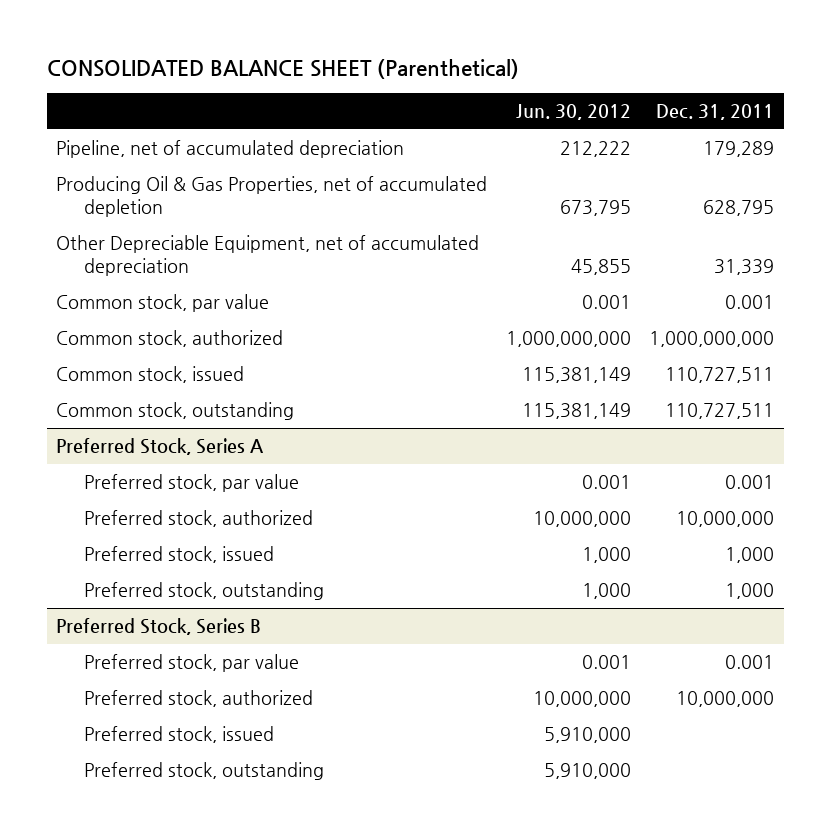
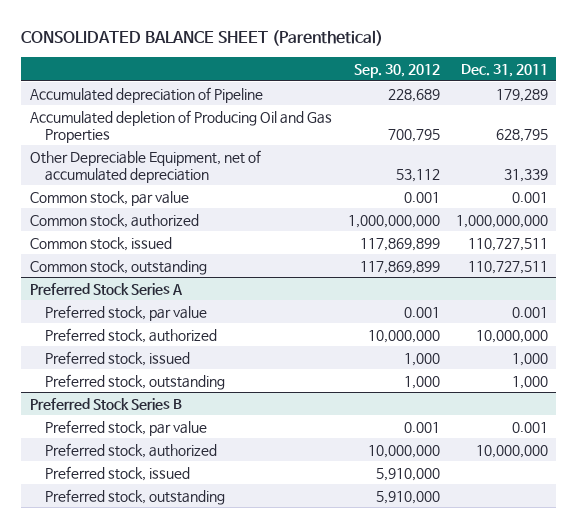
[515,104,631,121] Jun. 30, 2012 -> none
none -> [353,63,440,78] Sep. 30, 2012
[56,140,405,159] Pipeline, net of accumulated depreciation -> [29,86,263,103] Accumulated depreciation of Pipeline
[56,176,488,218] Producing Oil & Gas Properties, net of accumulated depletion -> [29,109,332,143] Accumulated depletion of Producing Oil and Gas Properties
[56,438,265,456] Preferred Stock, Series A -> [29,282,183,295] Preferred Stock Series A
[56,618,262,636] Preferred Stock, Series B -> [29,397,182,410] Preferred Stock Series B

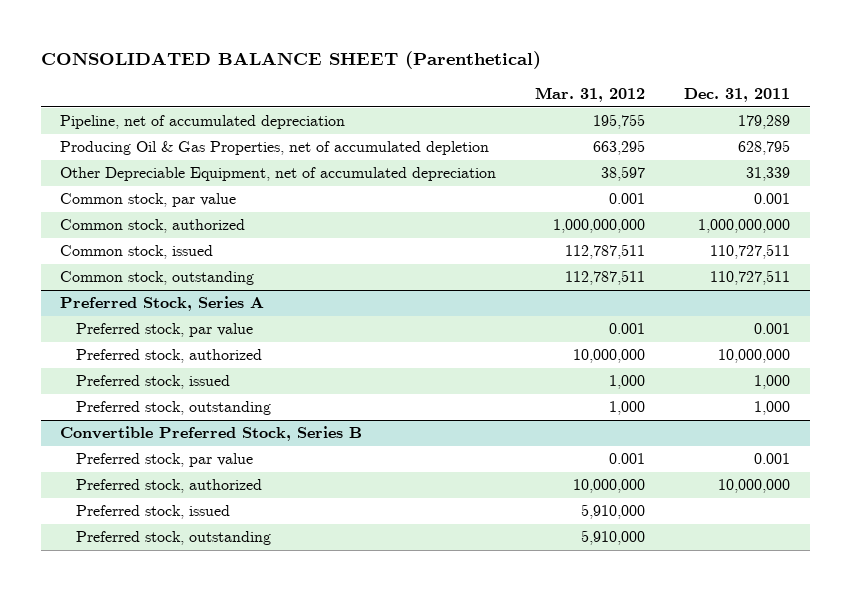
[353,63,440,78] Sep. 30, 2012 -> none
none -> [535,87,646,103] Mar. 31, 2012
[29,86,263,103] Accumulated depreciation of Pipeline -> [60,115,346,130] Pipeline, net of accumulated depreciation
[29,109,332,143] Accumulated depletion of Producing Oil and Gas Properties -> [60,141,490,156] Producing Oil & Gas Properties, net of accumulated depletion
[29,282,183,295] Preferred Stock Series A -> [60,296,265,312] Preferred Stock, Series A
[29,397,182,410] Preferred Stock Series B -> [60,426,363,442] Convertible Preferred Stock, Series B

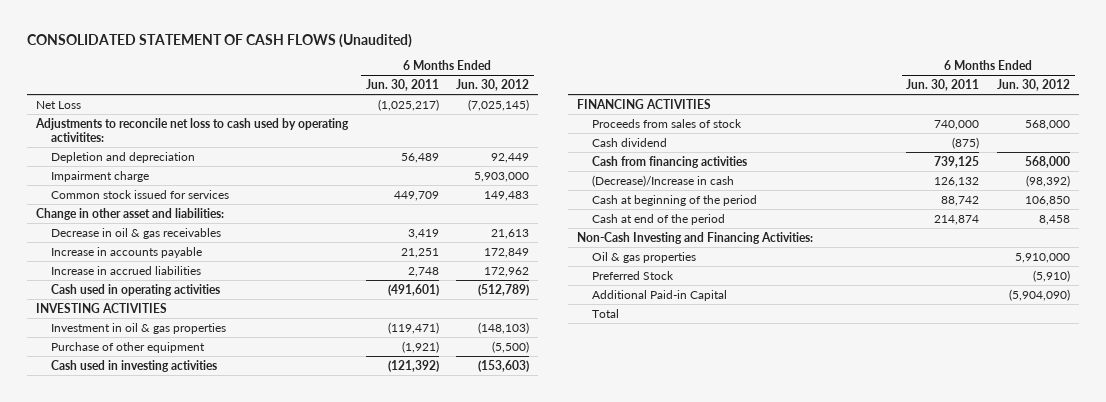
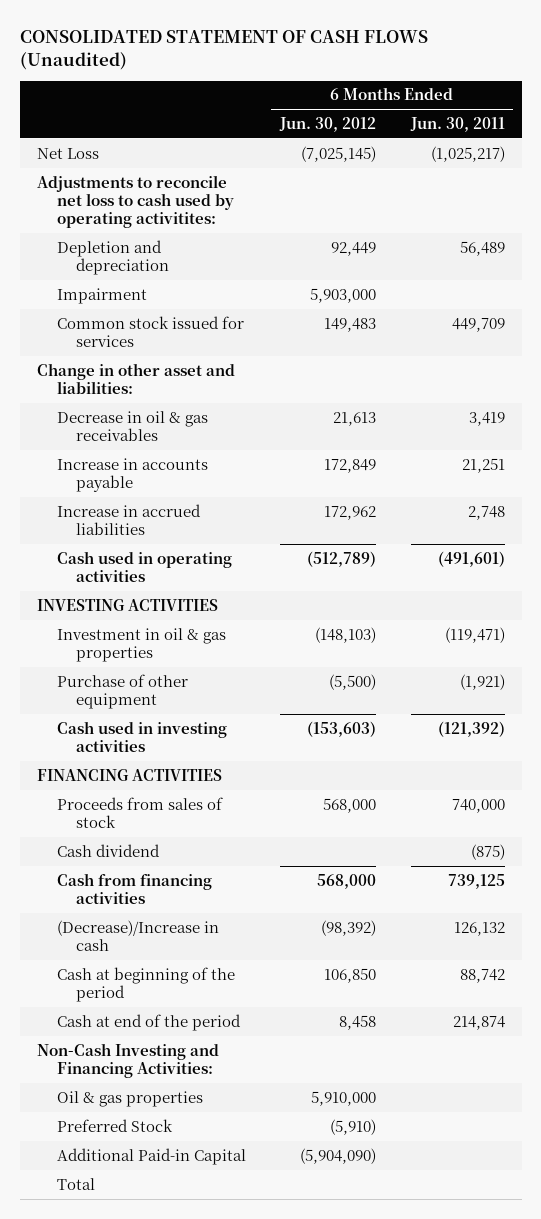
[51,170,150,182] Impairment charge -> [56,287,147,304] Impairment

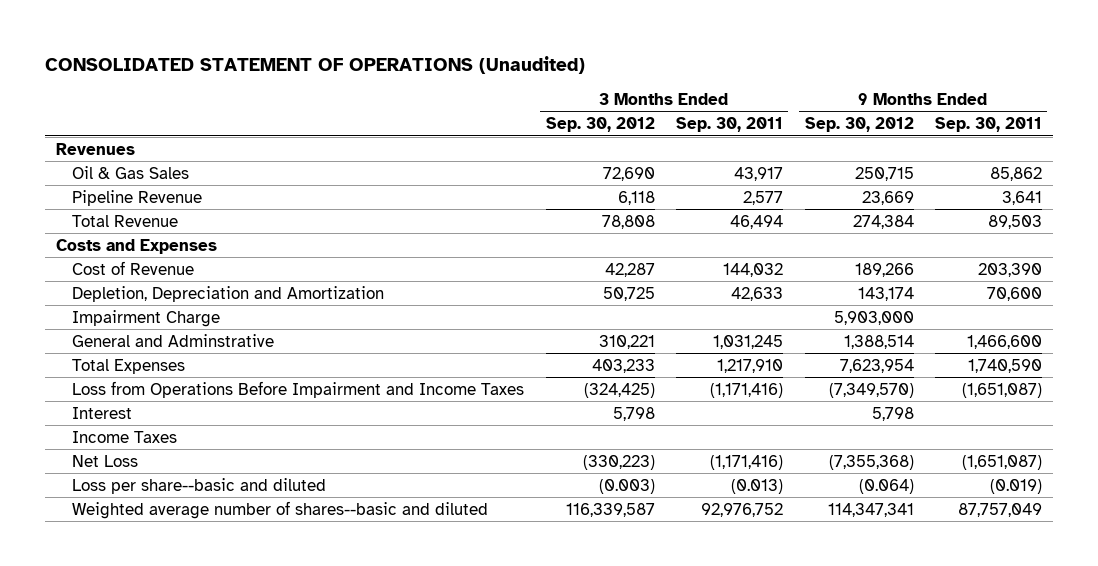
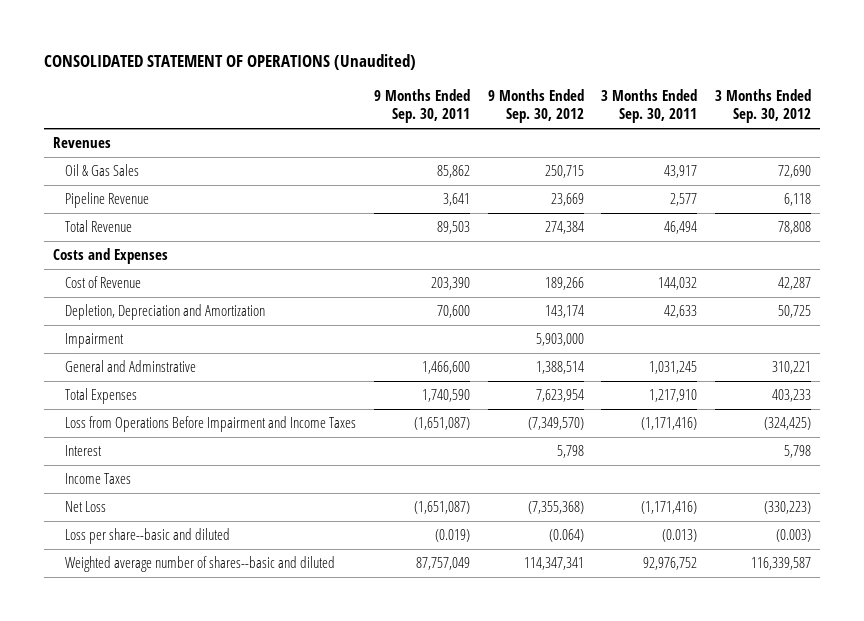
[72,309,221,327] Impairment Charge -> [65,333,125,349] Impairment

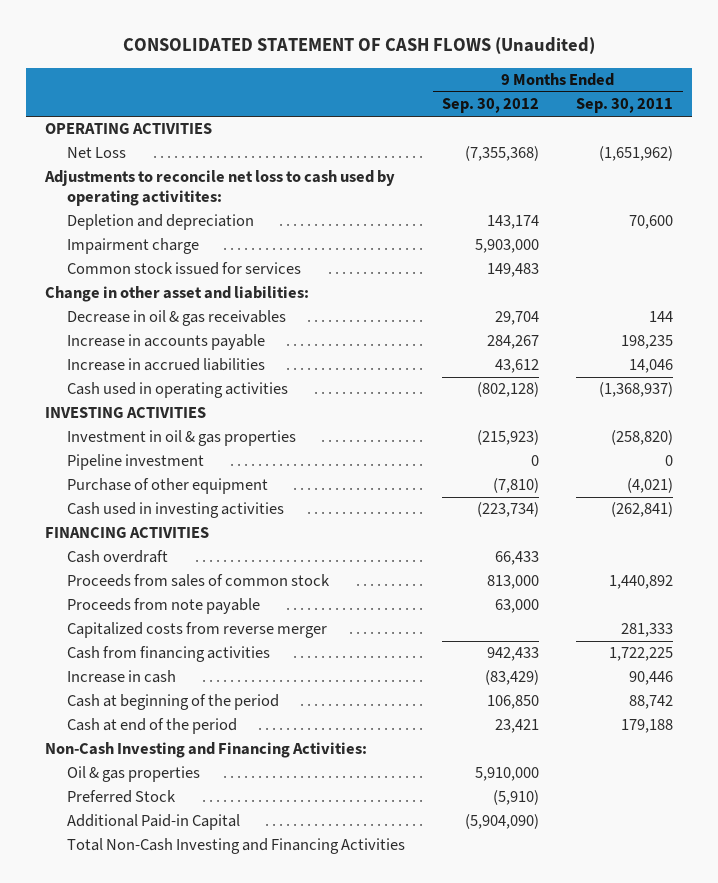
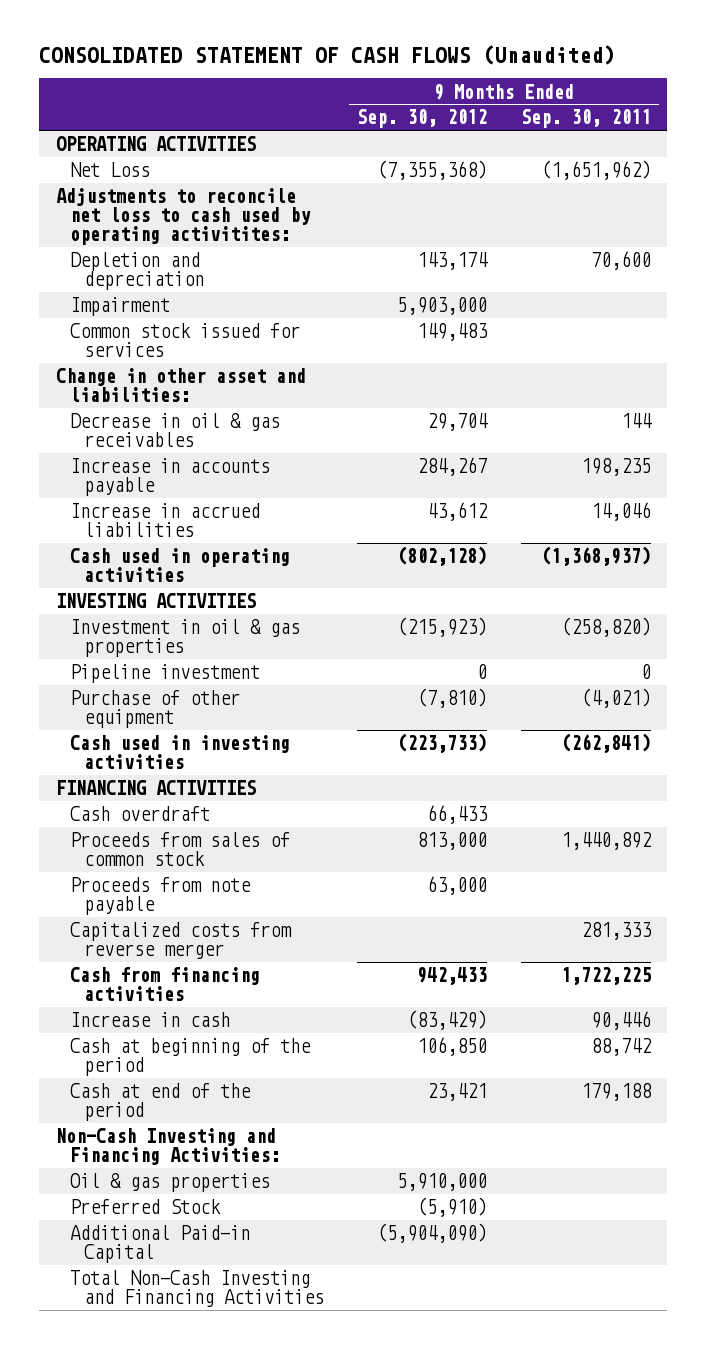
[66,238,199,255] Impairment charge -> [69,297,170,317] Impairment
[477,502,540,518] (223,734) -> [397,733,488,754] (223,733)

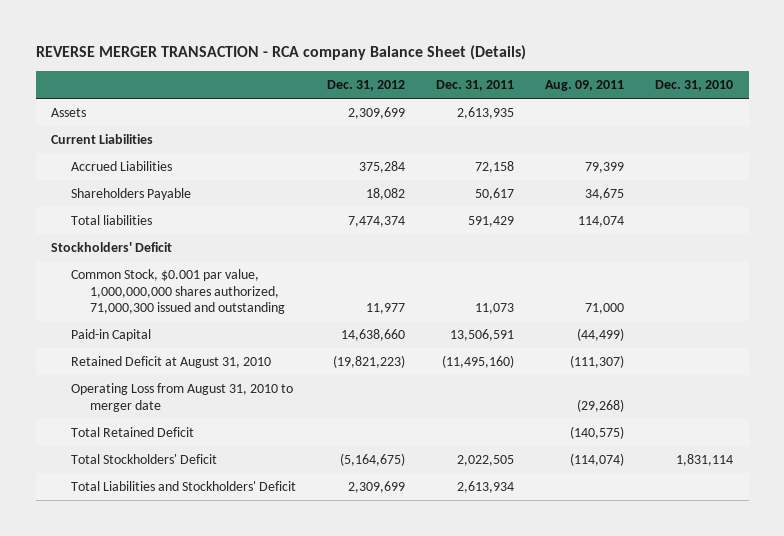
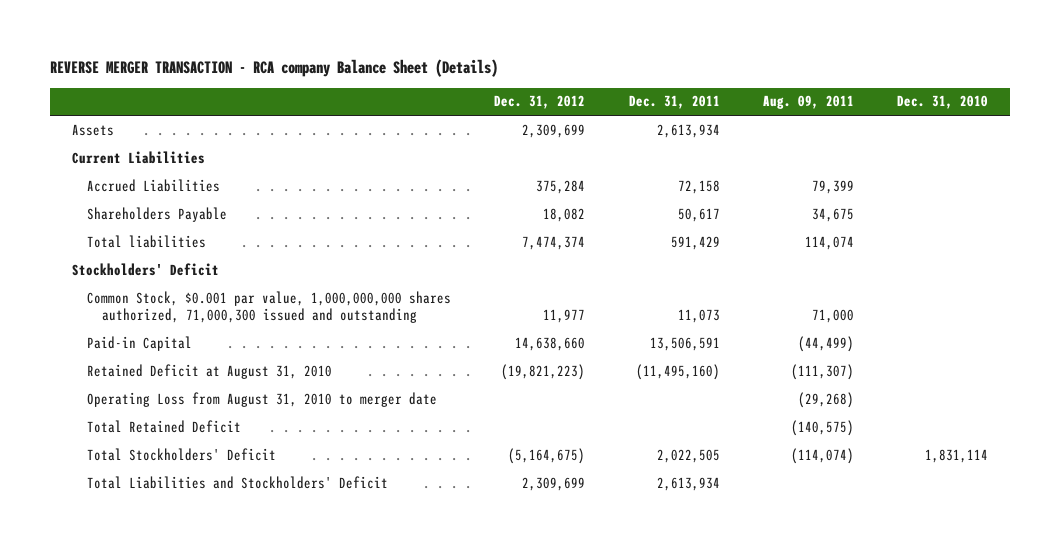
[456,107,514,120] 2,613,935 -> [656,123,720,138] 2,613,934

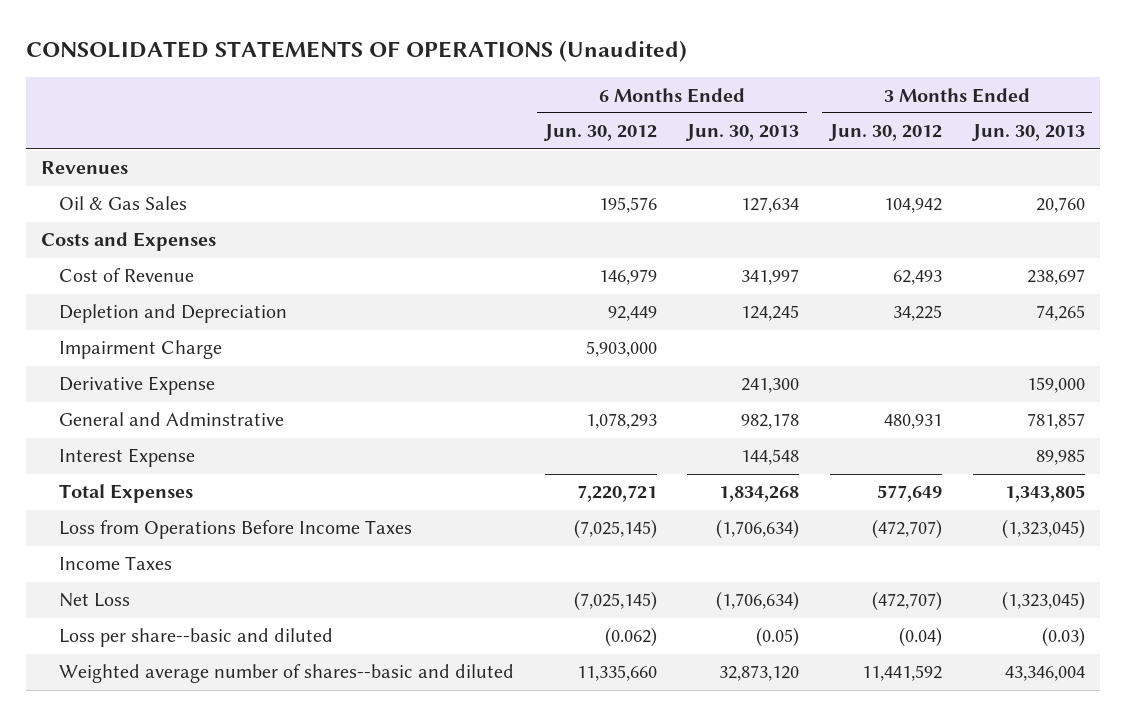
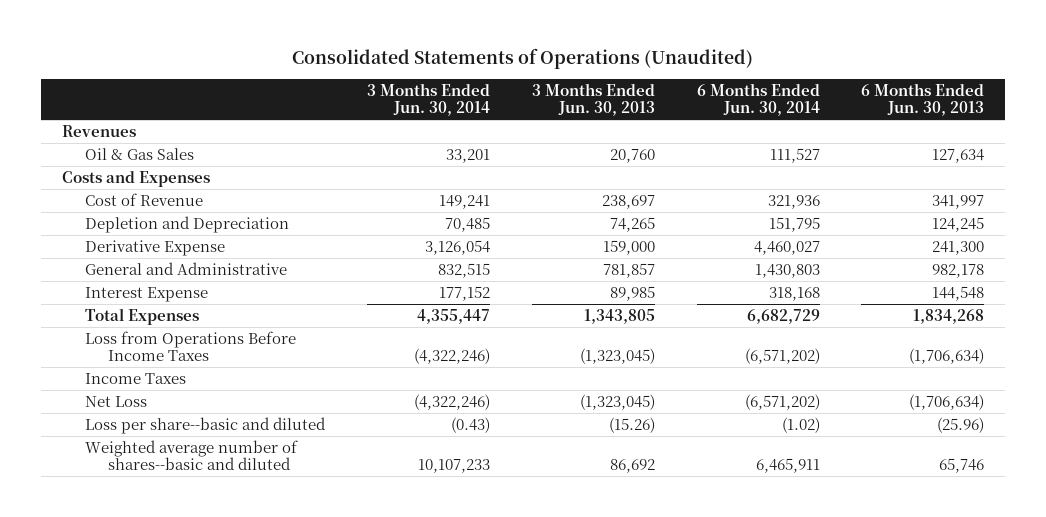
[26,40,688,63] CONSOLIDATED STATEMENTS OF OPERATIONS (Unaudited) -> [292,47,754,69] Consolidated Statements of Operations (Unaudited)
[542,124,657,142] Jun. 30, 2012 -> none
[828,124,943,142] Jun. 30, 2012 -> none
none -> [366,82,490,117] 3 Months Ended Jun. 30, 2014
none -> [696,82,820,117] 6 Months Ended Jun. 30, 2014
[59,340,223,360] Impairment Charge -> none
[59,412,285,427] General and Adminstrative -> [84,261,287,275] General and Administrative
[756,627,800,648] (0.05) -> [937,416,985,433] (25.96)
[1041,627,1085,648] (0.03) -> [608,416,655,433] (15.26)
[719,665,800,682] 32,873,120 -> [939,458,985,474] 65,746
[1004,666,1085,682] 43,346,004 -> [609,459,655,474] 86,692

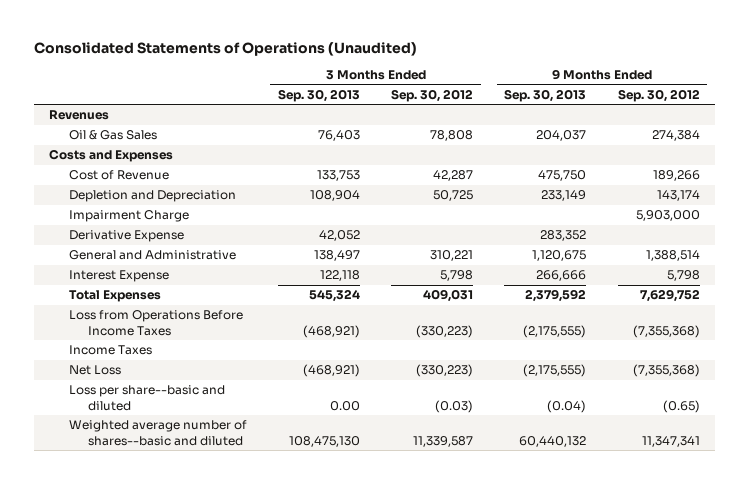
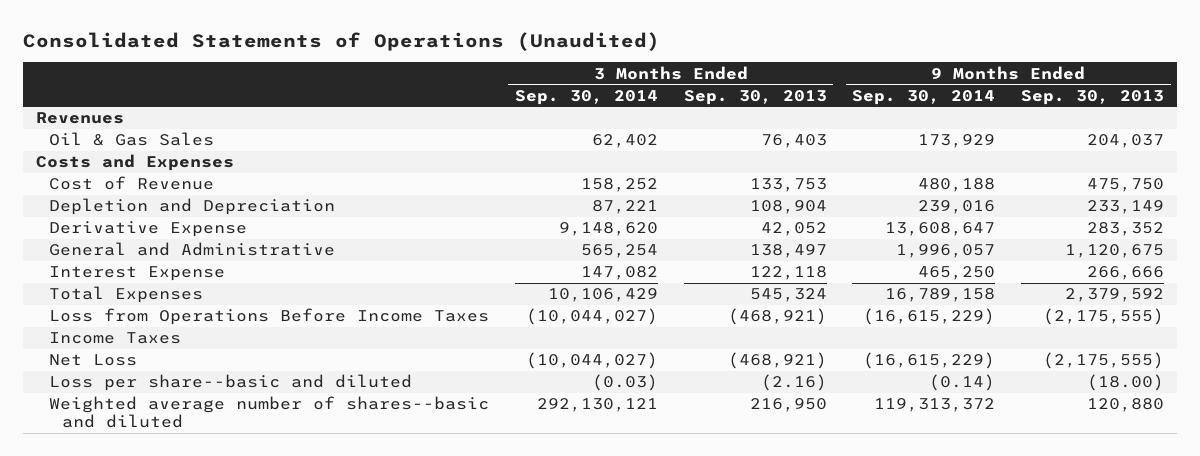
[391,88,474,102] Sep. 30, 2012 -> none
[617,88,700,102] Sep. 30, 2012 -> none
none -> [514,89,658,105] Sep. 30, 2014
none -> [852,89,996,105] Sep. 30, 2014
[68,210,189,223] Impairment Charge -> none
[330,401,361,412] 0.00 -> [760,374,827,392] (2.16)
[547,400,587,414] (0.04) -> [1087,374,1165,392] (18.00)
[289,436,361,448] 108,475,130 -> [749,398,827,413] 216,950
[519,436,587,448] 60,440,132 -> [1087,398,1165,413] 120,880

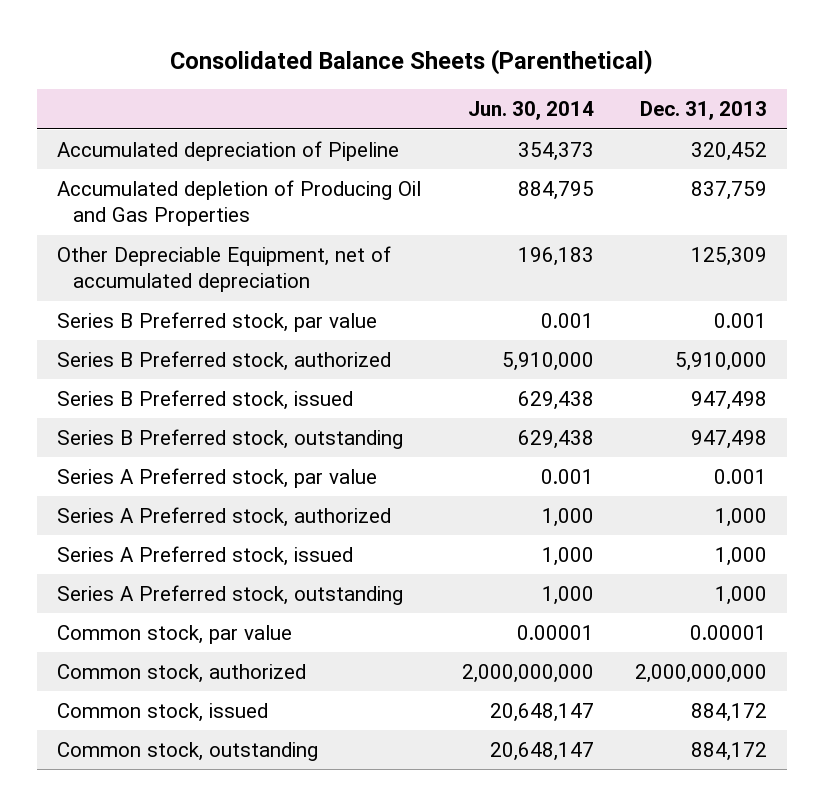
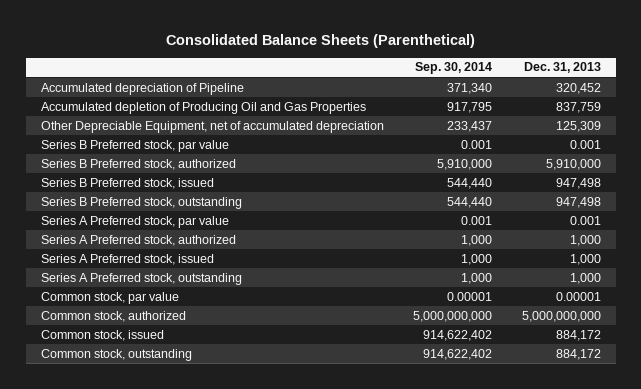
[468,101,595,121] Jun. 30, 2014 -> none
none -> [415,62,493,75] Sep. 30, 2014
[635,663,768,683] 2,000,000,000 -> [521,310,601,322] 5,000,000,000

